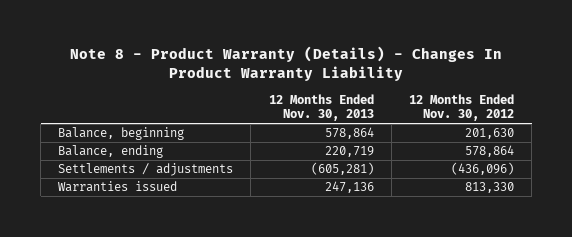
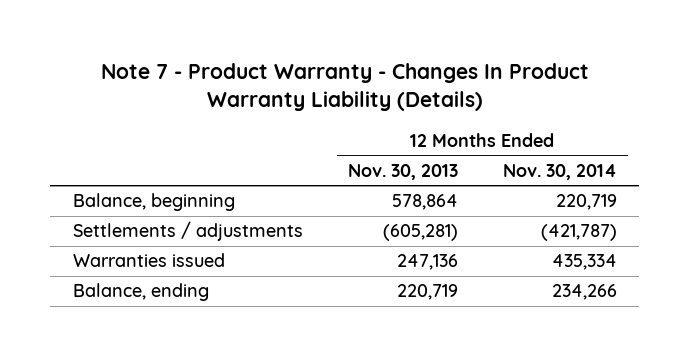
[70,46,503,82] Note 8 - Product Warranty (Details) - Changes In Product Warranty Liability -> [100,62,589,111] Note 7 - Product Warranty - Changes In Product Warranty Liability (Details)
[408,93,514,122] 12 Months Ended Nov. 30, 2012 -> none
none -> [502,163,617,180] Nov. 30, 2014
[58,145,164,159] Balance, ending -> [72,283,209,302] Balance, ending

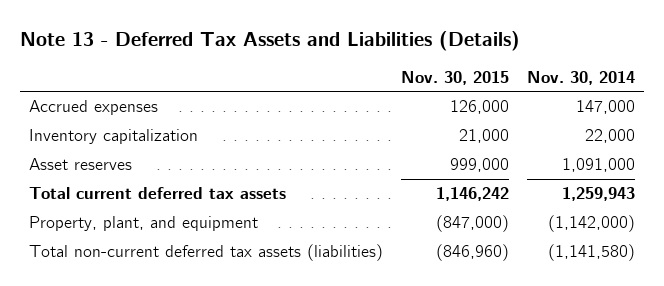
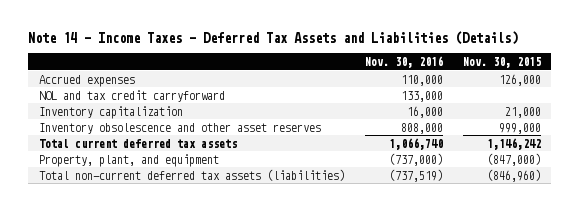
[20,31,521,52] Note 13 - Deferred Tax Assets and Liabilities (Details) -> [28,31,519,46] Note 14 - Income Taxes - Deferred Tax Assets and Liabilities (Details)
[527,70,636,85] Nov. 30, 2014 -> none
none -> [364,55,443,68] Nov. 30, 2016
none -> [38,89,225,102] NOL and tax credit carryforward
[29,158,133,171] Asset reserves -> [38,122,321,134] Inventory obsolescence and other asset reserves

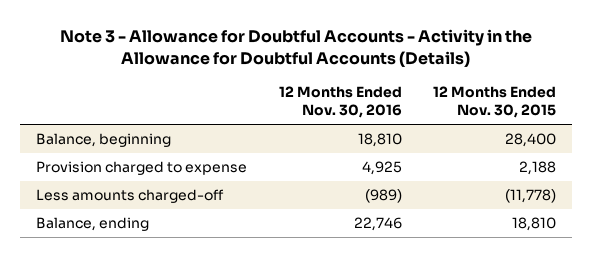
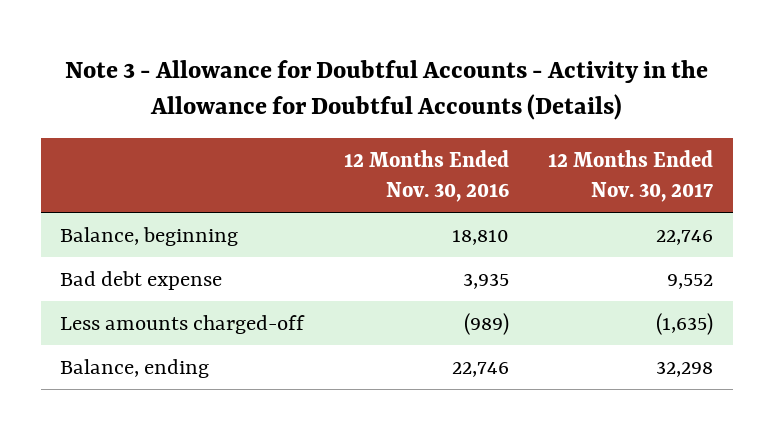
[433,86,557,118] 12 Months Ended Nov. 30, 2015 -> none
none -> [548,149,714,203] 12 Months Ended Nov. 30, 2017
[36,161,248,176] Provision charged to expense -> none
none -> [60,270,223,290] Bad debt expense

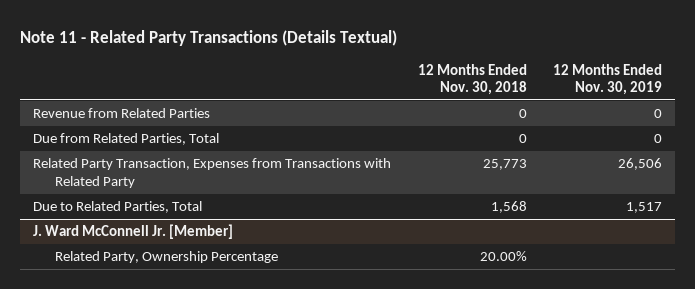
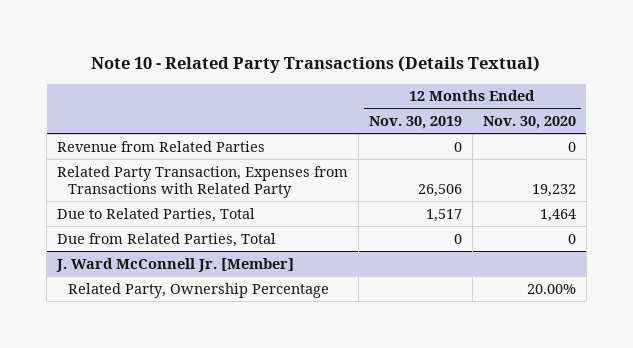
[20,29,398,46] Note 11 - Related Party Transactions (Details Textual) -> [91,56,541,74] Note 10 - Related Party Transactions (Details Textual)
[417,63,527,96] 12 Months Ended Nov. 30, 2018 -> none
none -> [482,116,576,130] Nov. 30, 2020
[33,133,220,146] Due from Related Parties, Total -> [57,232,277,247] Due from Related Parties, Total

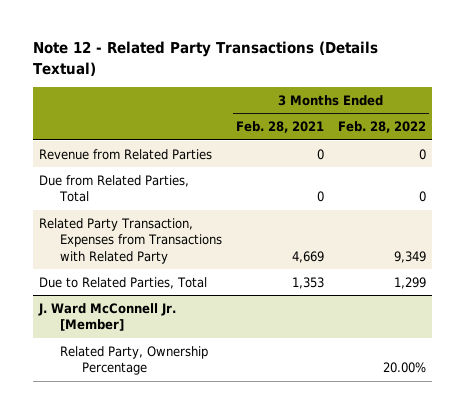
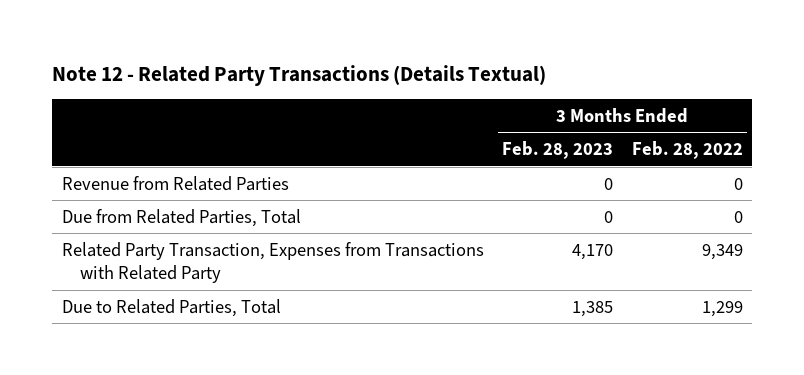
[236,121,325,134] Feb. 28, 2021 -> none
none -> [502,141,614,160] Feb. 28, 2023
[38,303,177,332] J. Ward McConnell Jr. [Member] -> none
[60,346,209,376] Related Party, Ownership Percentage -> none

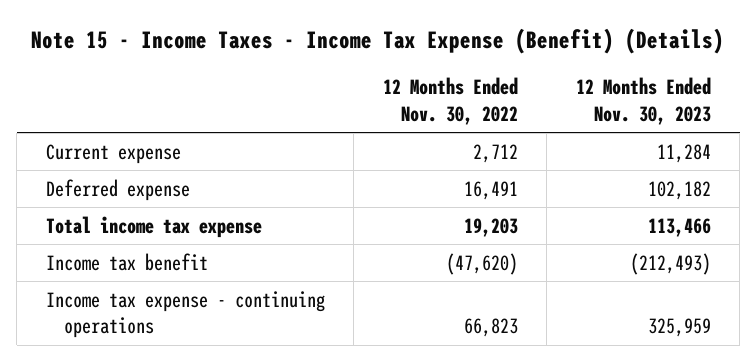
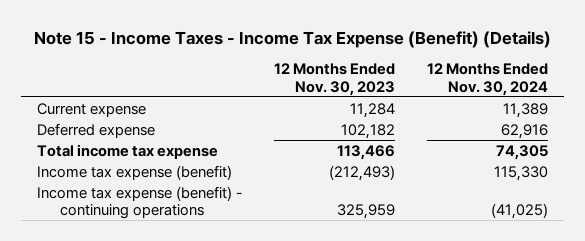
[382,77,518,125] 12 Months Ended Nov. 30, 2022 -> none
none -> [427,63,549,96] 12 Months Ended Nov. 30, 2024
[45,252,208,271] Income tax benefit -> [36,164,232,180] Income tax expense (benefit)
[45,290,325,339] Income tax expense - continuing operations -> [36,185,242,219] Income tax expense (benefit) - continuing operations

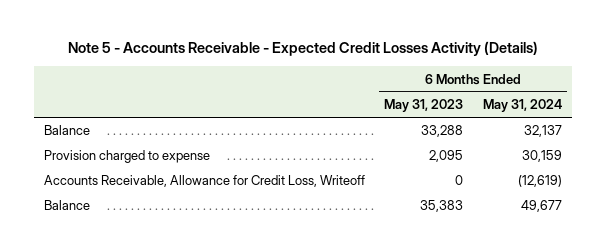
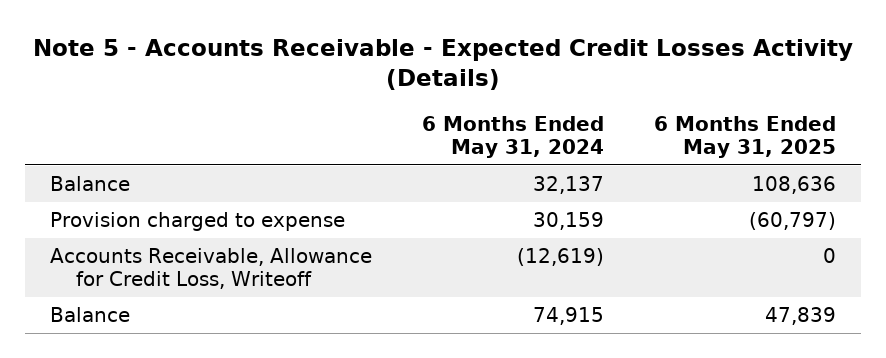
[384,98,464,112] May 31, 2023 -> none
none -> [653,115,836,159] 6 Months Ended May 31, 2025
[521,200,563,213] 49,677 -> [532,307,604,326] 74,915

